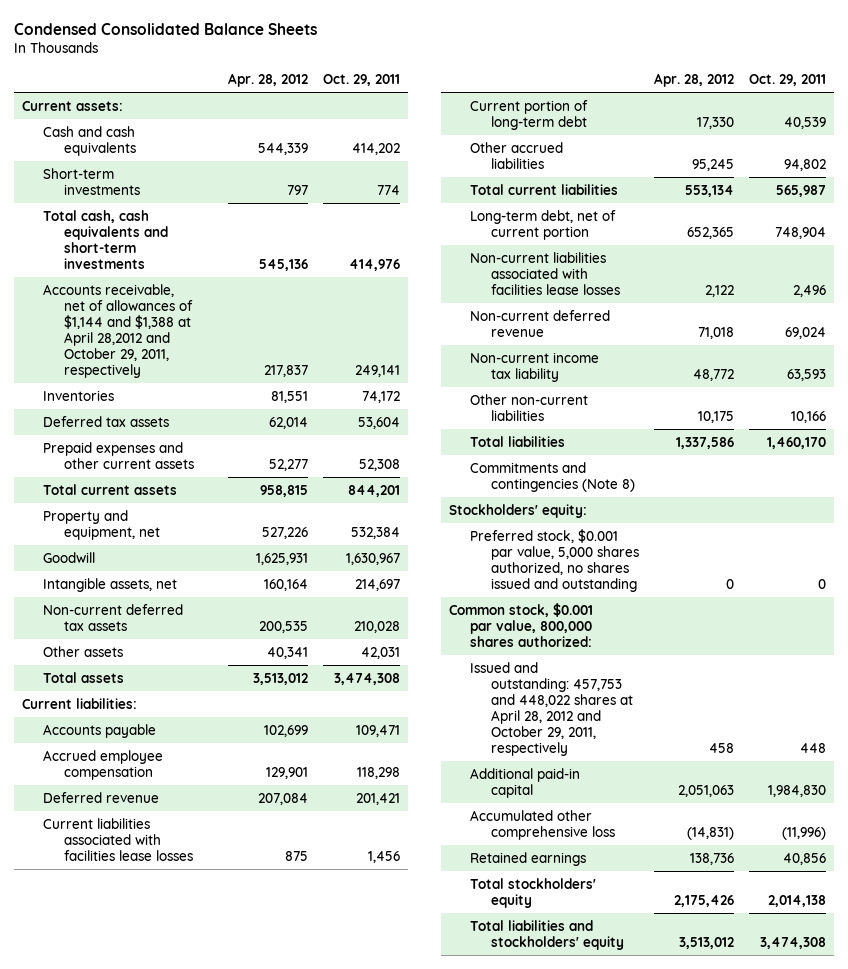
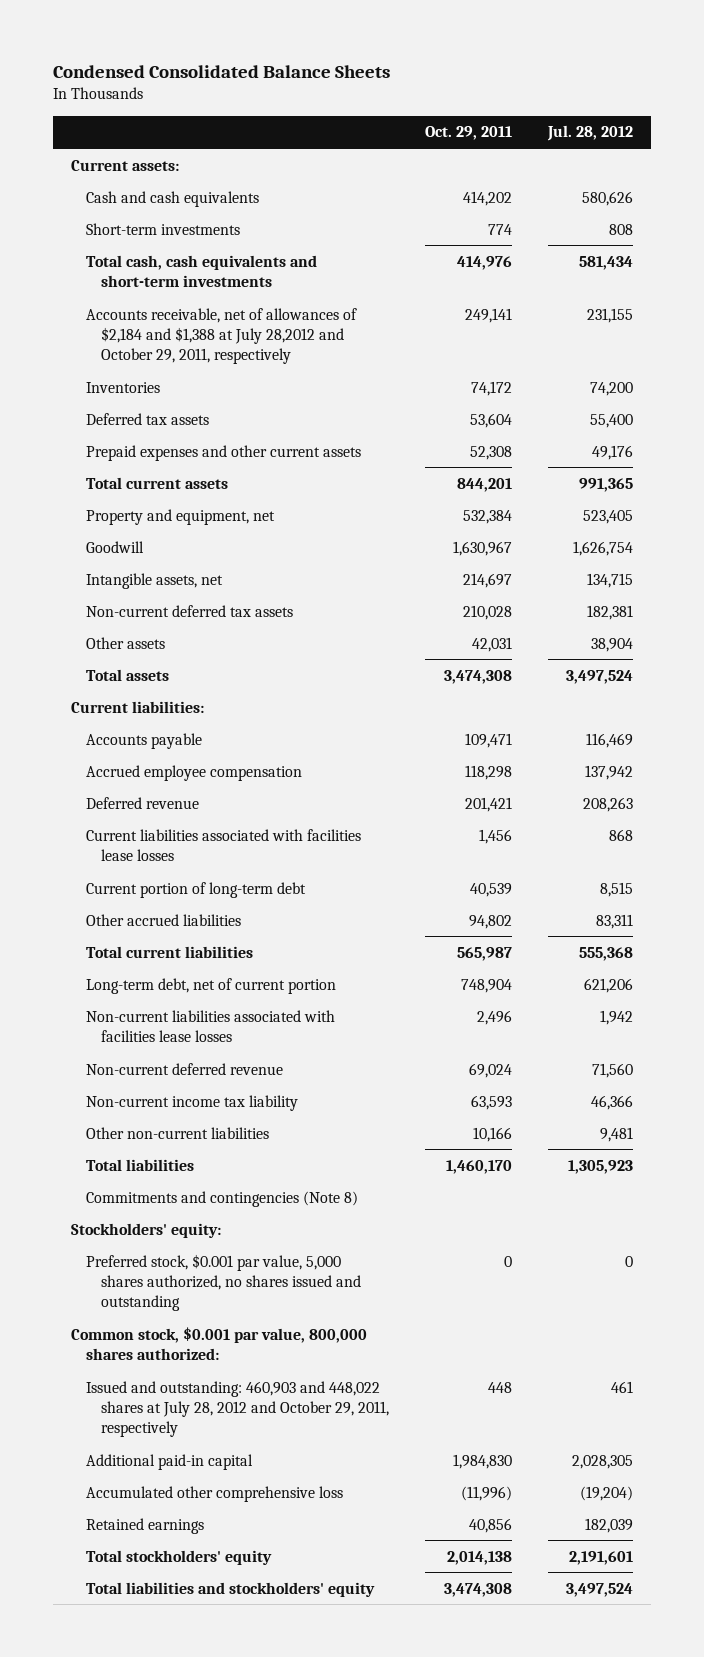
[227,72,308,87] Apr. 28, 2012 -> none
none -> [547,125,634,142] Jul. 28, 2012
[43,283,194,379] Accounts receivable, net of allowances of $1,144 and $1,388 at April 28,2012 and October 29, 2011, respectively -> [85,307,357,364] Accounts receivable, net of allowances of $2,184 and $1,388 at July 28,2012 and October 29, 2011, respectively
[469,661,633,757] Issued and outstanding: 457,753 and 448,022 shares at April 28, 2012 and October 29, 2011, respectively -> [85,1380,389,1437] Issued and outstanding: 460,903 and 448,022 shares at July 28, 2012 and October 29, 2011, respectively

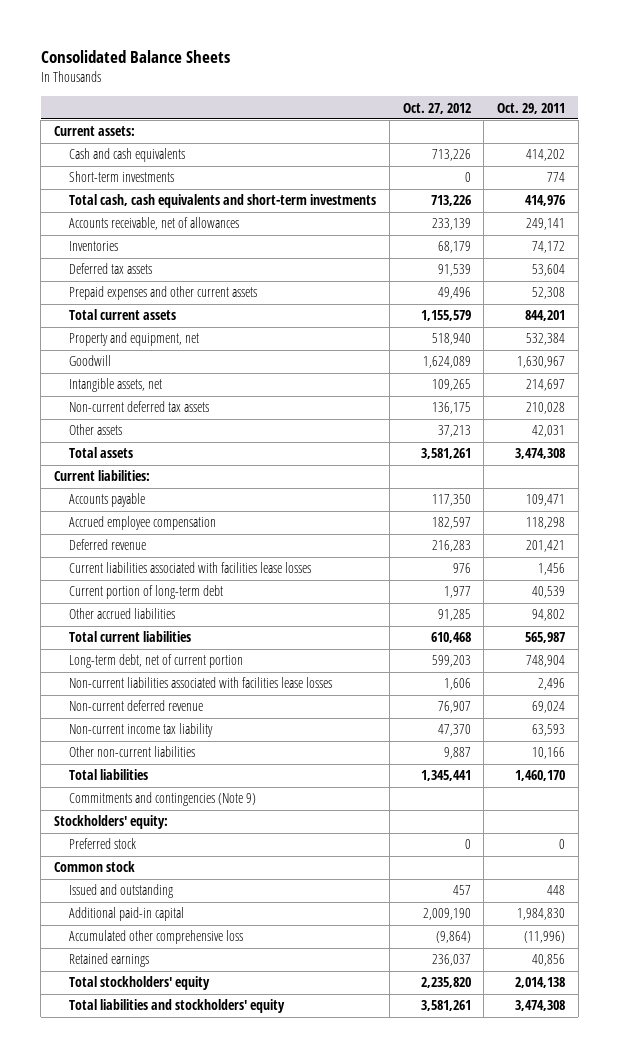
[52,64,390,78] Condensed Consolidated Balance Sheets -> [40,49,230,63] Consolidated Balance Sheets
[547,125,634,142] Jul. 28, 2012 -> none
none -> [402,102,471,114] Oct. 27, 2012
[85,307,357,364] Accounts receivable, net of allowances of $2,184 and $1,388 at July 28,2012 and October 29, 2011, respectively -> [69,217,240,231] Accounts receivable, net of allowances
[85,1190,358,1207] Commitments and contingencies (Note 8) -> [69,792,257,807] Commitments and contingencies (Note 9)
[85,1253,361,1311] Preferred stock, $0.001 par value, 5,000 shares authorized, no shares issued and outstanding -> [69,838,137,850] Preferred stock
[70,1326,367,1360] Common stock, $0.001 par value, 800,000 shares authorized: -> [54,861,136,873] Common stock
[85,1380,389,1437] Issued and outstanding: 460,903 and 448,022 shares at July 28, 2012 and October 29, 2011, respectively -> [69,884,174,899] Issued and outstanding

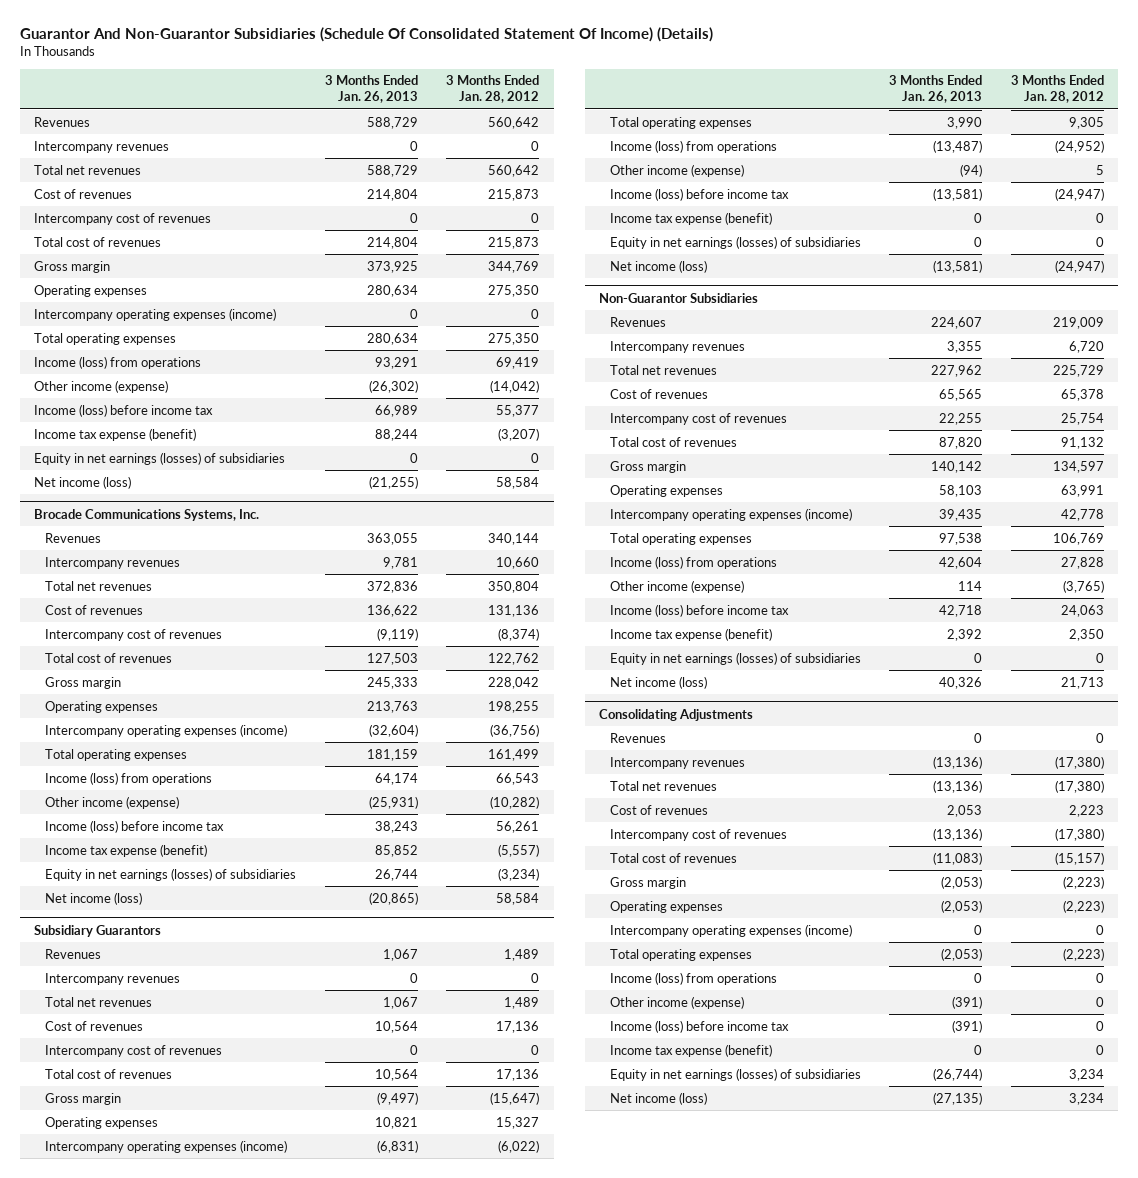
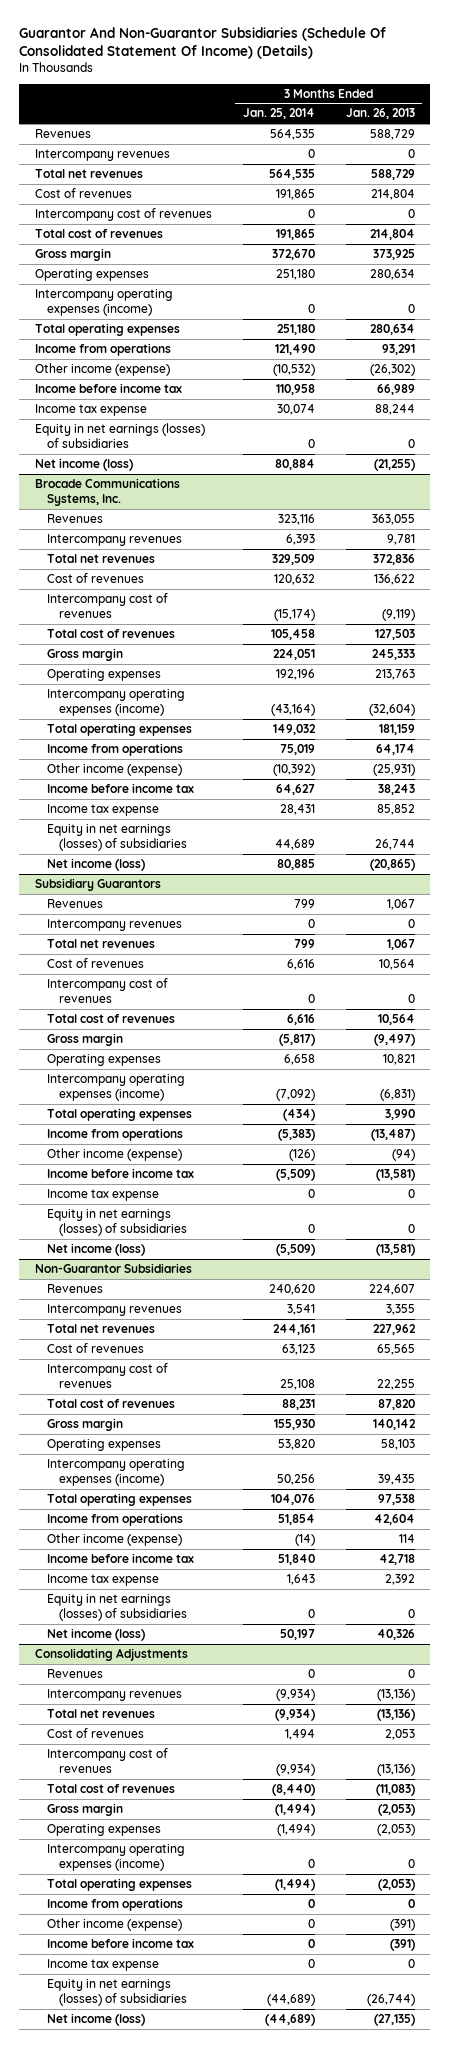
[446,75,540,104] 3 Months Ended Jan. 28, 2012 -> none
none -> [242,108,315,120] Jan. 25, 2014
[34,355,202,369] Income (loss) from operations -> [34,343,171,357] Income from operations
[34,403,214,417] Income (loss) before income tax -> [34,383,182,394] Income before income tax
[34,427,197,441] Income tax expense (benefit) -> [34,404,147,417] Income tax expense
[44,771,212,785] Income (loss) from operations -> [46,743,183,757] Income from operations
[44,819,224,833] Income (loss) before income tax -> [46,783,194,794] Income before income tax
[44,843,207,857] Income tax expense (benefit) -> [46,804,159,817] Income tax expense
[609,139,777,153] Income (loss) from operations -> [46,1128,183,1142] Income from operations
[609,187,789,201] Income (loss) before income tax -> [46,1168,194,1179] Income before income tax
[609,211,772,225] Income tax expense (benefit) -> [46,1189,159,1202] Income tax expense
[609,555,777,569] Income (loss) from operations -> [46,1513,183,1527] Income from operations
[609,603,789,617] Income (loss) before income tax -> [46,1553,194,1564] Income before income tax
[609,627,772,641] Income tax expense (benefit) -> [46,1574,159,1587] Income tax expense
[609,971,777,985] Income (loss) from operations -> [46,1898,183,1912] Income from operations
[609,1019,789,1033] Income (loss) before income tax -> [46,1938,194,1949] Income before income tax
[609,1043,772,1057] Income tax expense (benefit) -> [46,1959,159,1972] Income tax expense

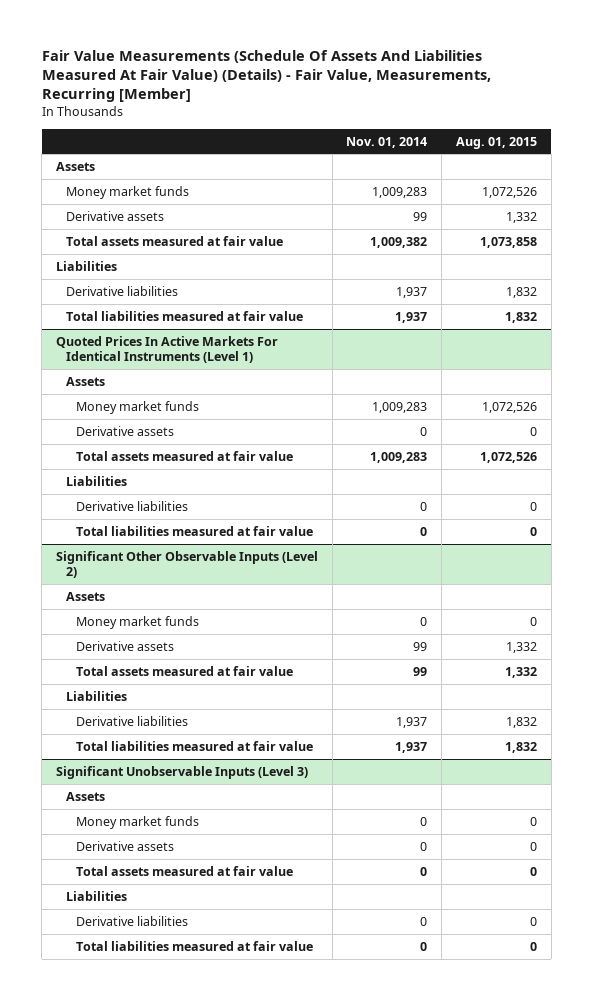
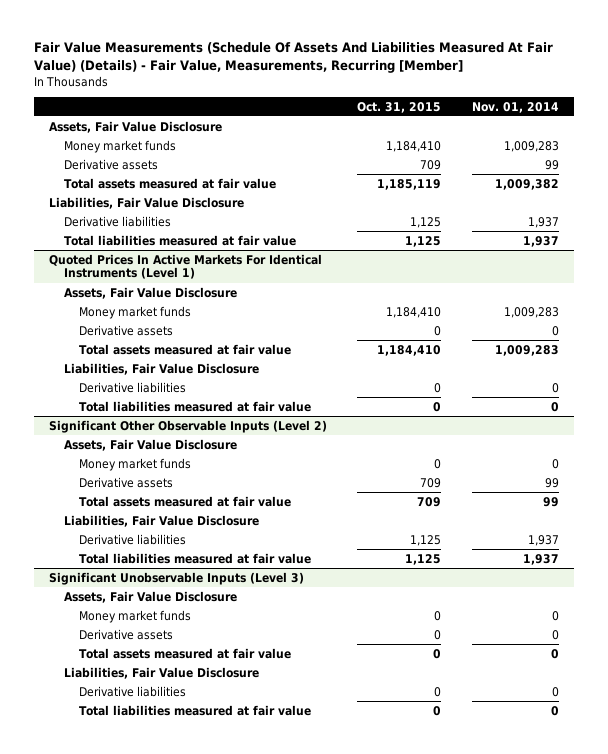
[455,136,537,149] Aug. 01, 2015 -> none
none -> [357,101,442,113] Oct. 31, 2015
[55,161,95,171] Assets -> [49,120,223,133] Assets, Fair Value Disclosure
[55,260,117,271] Liabilities -> [49,196,245,209] Liabilities, Fair Value Disclosure
[65,376,105,386] Assets -> [64,286,238,299] Assets, Fair Value Disclosure
[65,475,127,486] Liabilities -> [64,362,260,375] Liabilities, Fair Value Disclosure
[65,591,105,601] Assets -> [64,438,238,451] Assets, Fair Value Disclosure
[65,690,127,701] Liabilities -> [64,514,260,527] Liabilities, Fair Value Disclosure
[65,791,105,801] Assets -> [64,590,238,603] Assets, Fair Value Disclosure
[65,890,127,901] Liabilities -> [64,666,260,679] Liabilities, Fair Value Disclosure

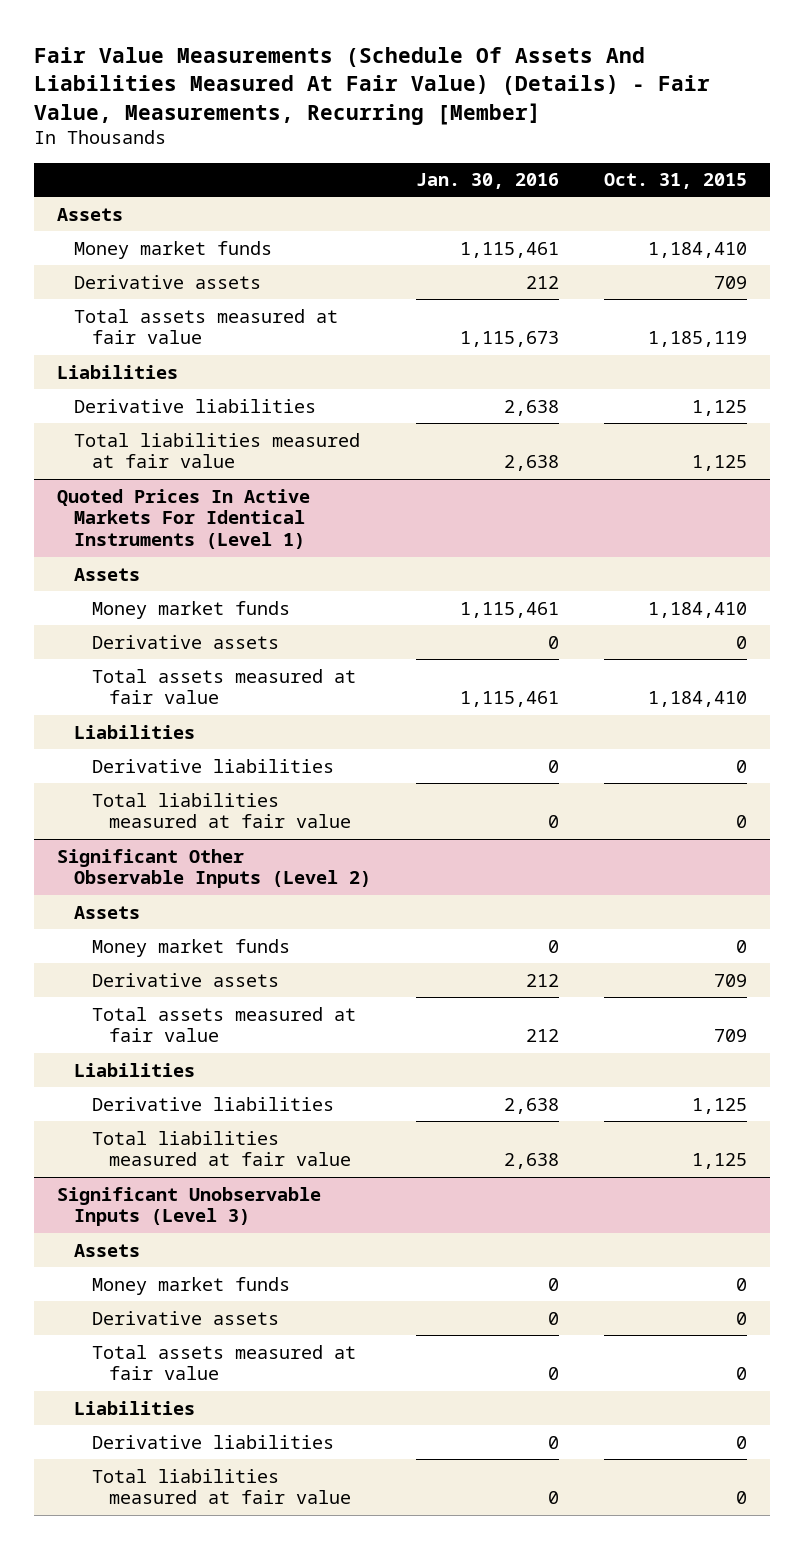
[471,101,559,113] Nov. 01, 2014 -> none
none -> [416,173,560,190] Jan. 30, 2016
[49,120,223,133] Assets, Fair Value Disclosure -> [56,207,123,221] Assets
[49,196,245,209] Liabilities, Fair Value Disclosure -> [56,364,178,379] Liabilities
[64,286,238,299] Assets, Fair Value Disclosure -> [74,567,141,581] Assets
[64,362,260,375] Liabilities, Fair Value Disclosure -> [74,724,196,739] Liabilities
[64,438,238,451] Assets, Fair Value Disclosure -> [74,905,141,919] Assets
[64,514,260,527] Liabilities, Fair Value Disclosure -> [74,1062,196,1077] Liabilities
[64,590,238,603] Assets, Fair Value Disclosure -> [74,1243,141,1257] Assets
[64,666,260,679] Liabilities, Fair Value Disclosure -> [74,1400,196,1415] Liabilities

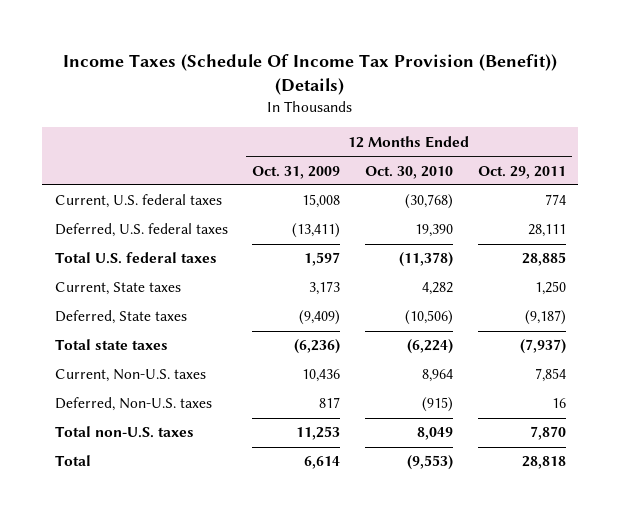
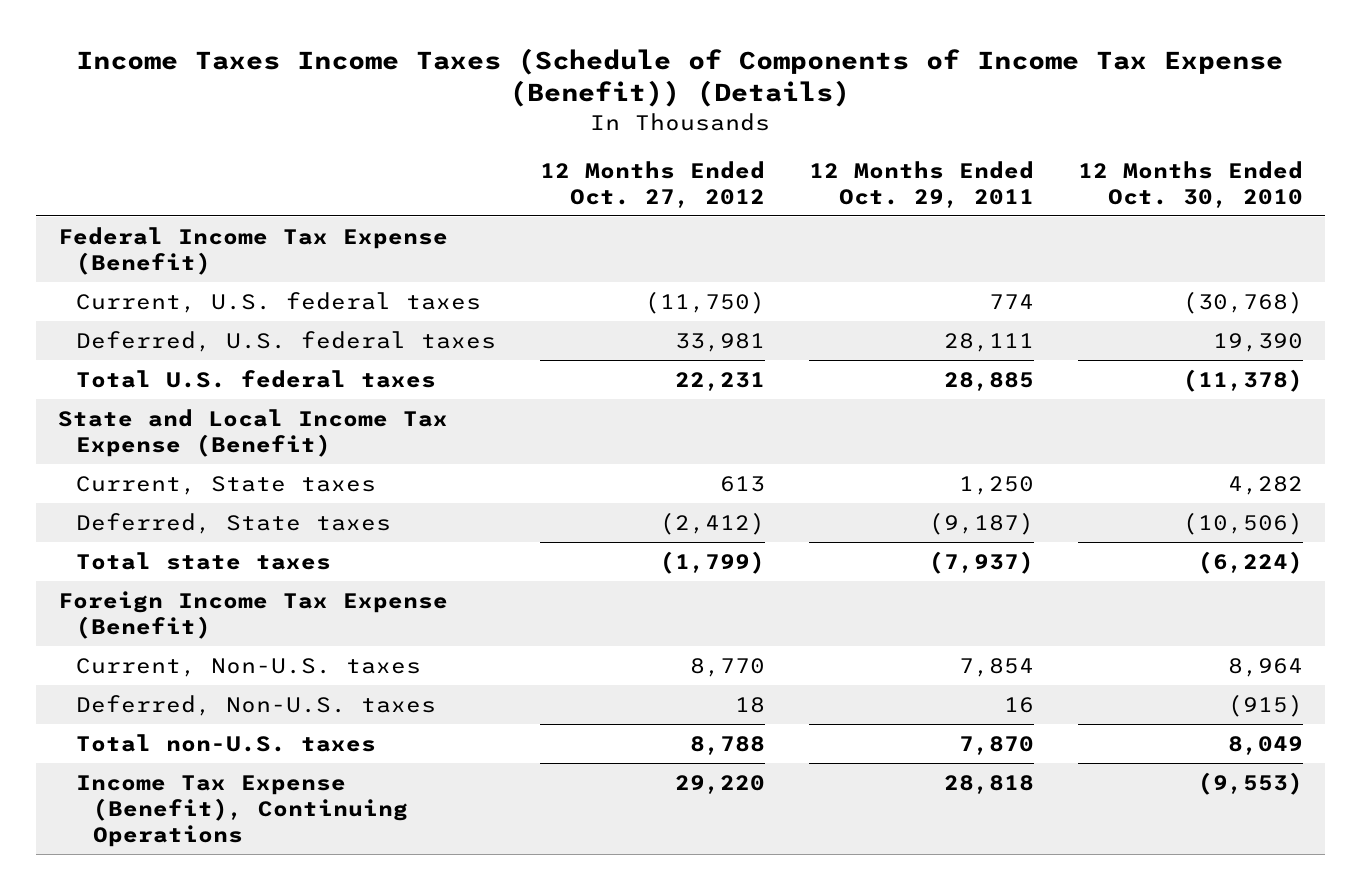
[63,53,558,95] Income Taxes (Schedule Of Income Tax Provision (Benefit)) (Details) -> [76,47,1284,108] Income Taxes Income Taxes (Schedule of Components of Income Tax Expense (Benefit)) (Details)
[252,165,341,179] Oct. 31, 2009 -> none
none -> [539,160,765,208] 12 Months Ended Oct. 27, 2012
none -> [57,226,448,275] Federal Income Tax Expense (Benefit)
none -> [57,408,448,457] State and Local Income Tax Expense (Benefit)
none -> [57,590,448,639] Foreign Income Tax Expense (Benefit)
[54,455,91,467] Total -> [75,774,409,848] Income Tax Expense (Benefit), Continuing Operations

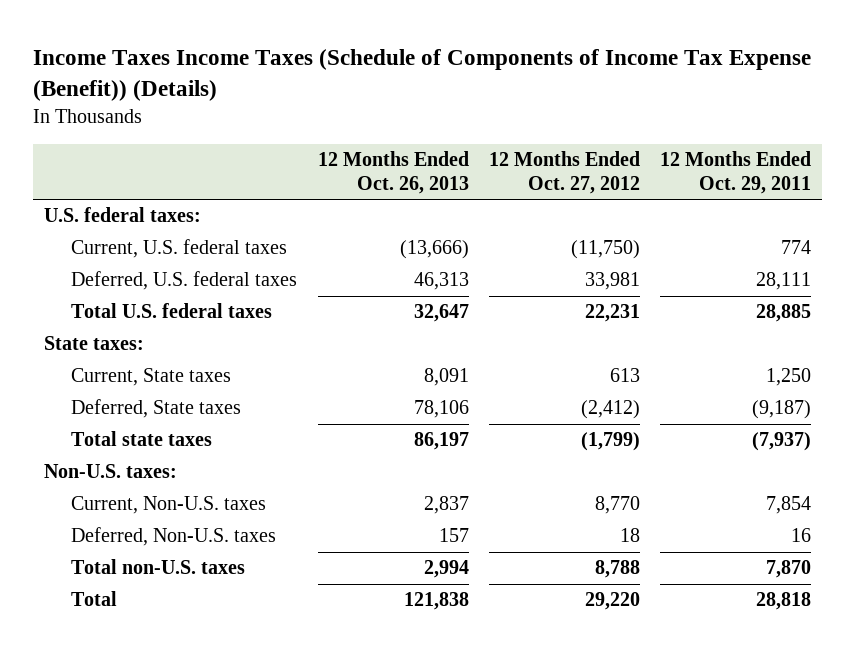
[1077,160,1303,208] 12 Months Ended Oct. 30, 2010 -> none
none -> [317,150,469,195] 12 Months Ended Oct. 26, 2013
[57,226,448,275] Federal Income Tax Expense (Benefit) -> [43,207,201,223] U.S. federal taxes:
[57,408,448,457] State and Local Income Tax Expense (Benefit) -> [43,336,144,351] State taxes:
[57,590,448,639] Foreign Income Tax Expense (Benefit) -> [43,464,177,479] Non-U.S. taxes:
[75,774,409,848] Income Tax Expense (Benefit), Continuing Operations -> [71,591,118,607] Total

